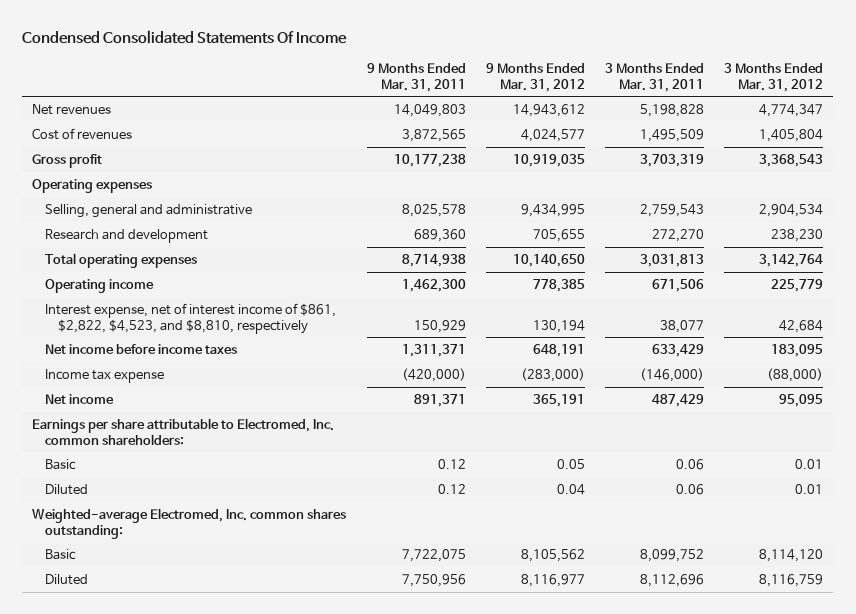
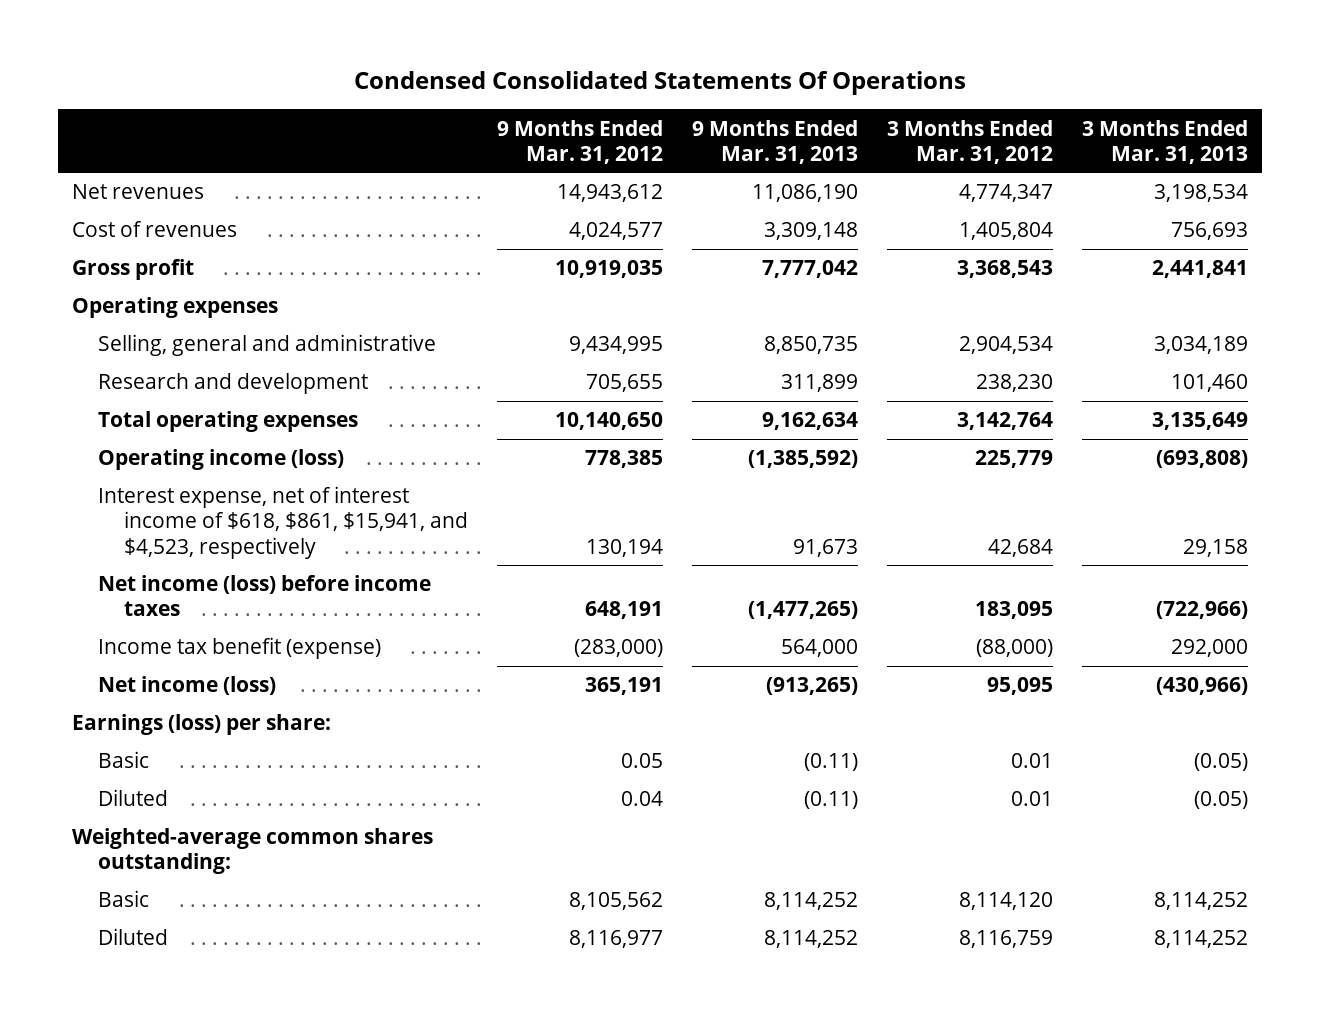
[22,29,348,44] Condensed Consolidated Statements Of Income -> [353,71,966,96] Condensed Consolidated Statements Of Operations
[366,63,466,92] 9 Months Ended Mar. 31, 2011 -> none
[604,63,704,92] 3 Months Ended Mar. 31, 2011 -> none
none -> [691,119,858,164] 9 Months Ended Mar. 31, 2013
none -> [1081,119,1248,164] 3 Months Ended Mar. 31, 2013
[45,279,155,294] Operating income -> [97,449,344,471] Operating income (loss)
[45,303,337,334] Interest expense, net of interest income of $861, $2,822, $4,523, and $8,810, respectively -> [97,486,468,559] Interest expense, net of interest income of $618, $861, $15,941, and $4,523, respectively
[45,344,238,355] Net income before income taxes -> [97,575,431,617] Net income (loss) before income taxes
[45,369,165,384] Income tax expense -> [97,637,381,660] Income tax benefit (expense)
[45,394,115,405] Net income -> [97,676,276,696] Net income (loss)
[32,418,335,445] Earnings per share attributable to Electromed, Inc. common shareholders: -> [72,714,332,736] Earnings (loss) per share:
[32,508,347,539] Weighted-average Electromed, Inc. common shares outstanding: -> [72,828,434,875] Weighted-average common shares outstanding:

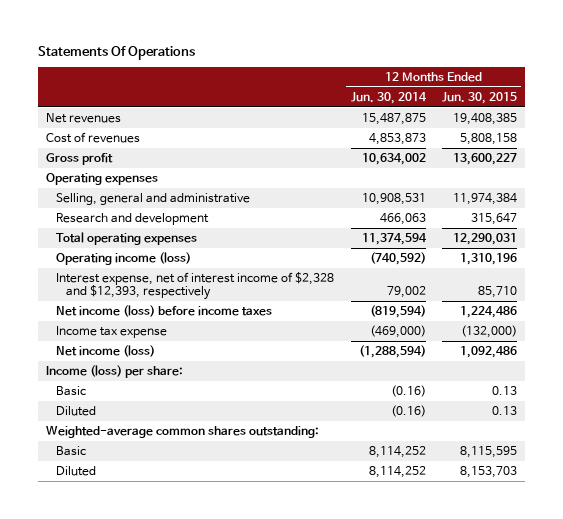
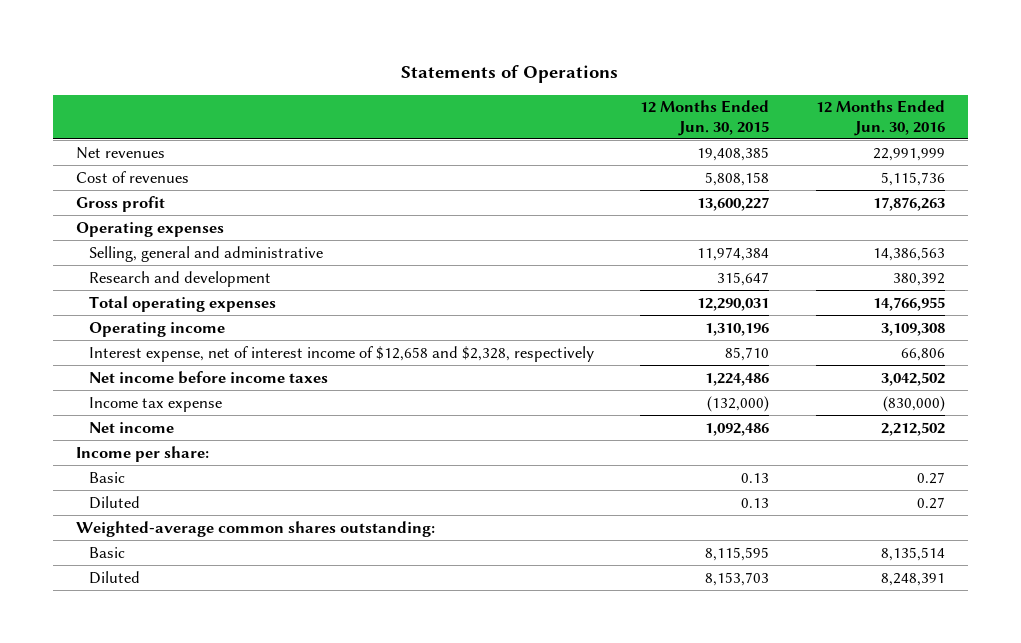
[38,45,196,60] Statements Of Operations -> [401,65,619,84] Statements of Operations
[350,91,427,104] Jun. 30, 2014 -> none
none -> [815,100,945,136] 12 Months Ended Jun. 30, 2016
[56,251,192,265] Operating income (loss) -> [88,321,225,337] Operating income
[56,271,335,301] Interest expense, net of interest income of $2,328 and $12,393, respectively -> [88,345,594,362] Interest expense, net of interest income of $12,658 and $2,328, respectively
[56,304,273,317] Net income (loss) before income taxes -> [88,370,328,384] Net income before income taxes
[56,344,156,357] Net income (loss) -> [88,421,174,433] Net income
[46,364,184,378] Income (loss) per share: -> [76,445,210,462] Income per share:

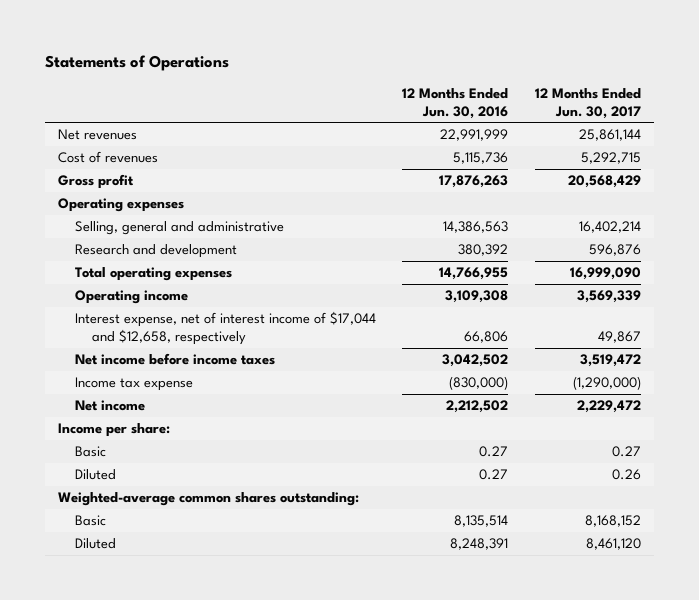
[640,100,770,136] 12 Months Ended Jun. 30, 2015 -> none
none -> [534,88,641,119] 12 Months Ended Jun. 30, 2017
[88,345,594,362] Interest expense, net of interest income of $12,658 and $2,328, respectively -> [74,311,376,345] Interest expense, net of interest income of $17,044 and $12,658, respectively

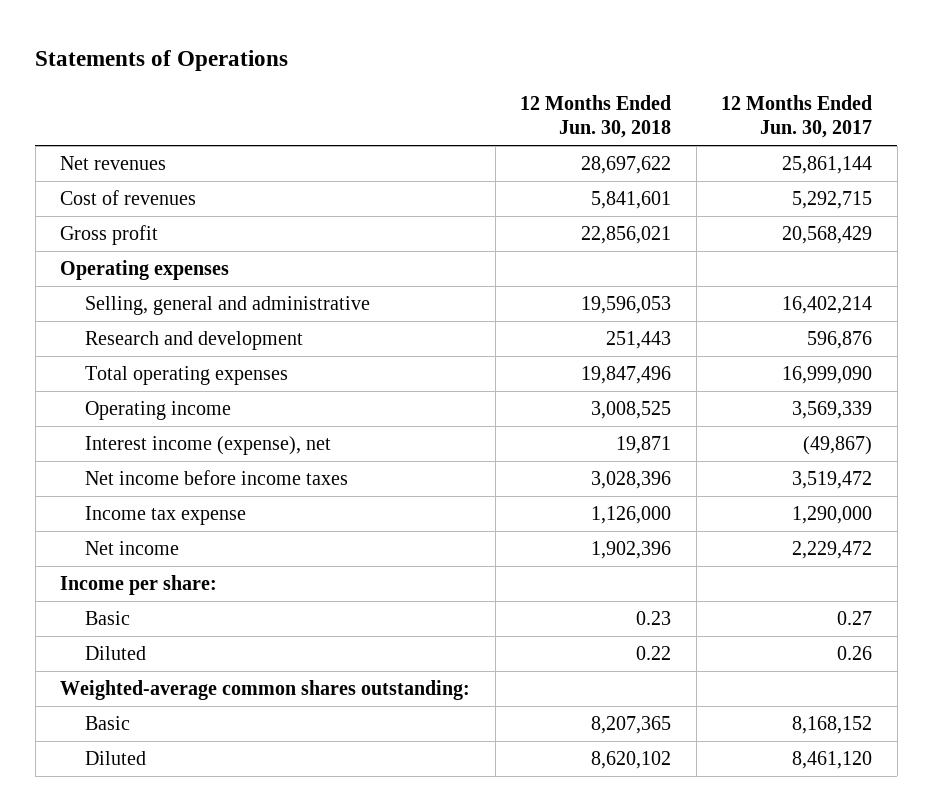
[402,88,509,119] 12 Months Ended Jun. 30, 2016 -> none
none -> [520,95,672,139] 12 Months Ended Jun. 30, 2018
[74,311,376,345] Interest expense, net of interest income of $17,044 and $12,658, respectively -> [85,435,332,455] Interest income (expense), net
[597,330,641,343] 49,867 -> [803,435,873,455] (49,867)
[572,376,641,391] (1,290,000) -> [792,505,873,524] 1,290,000

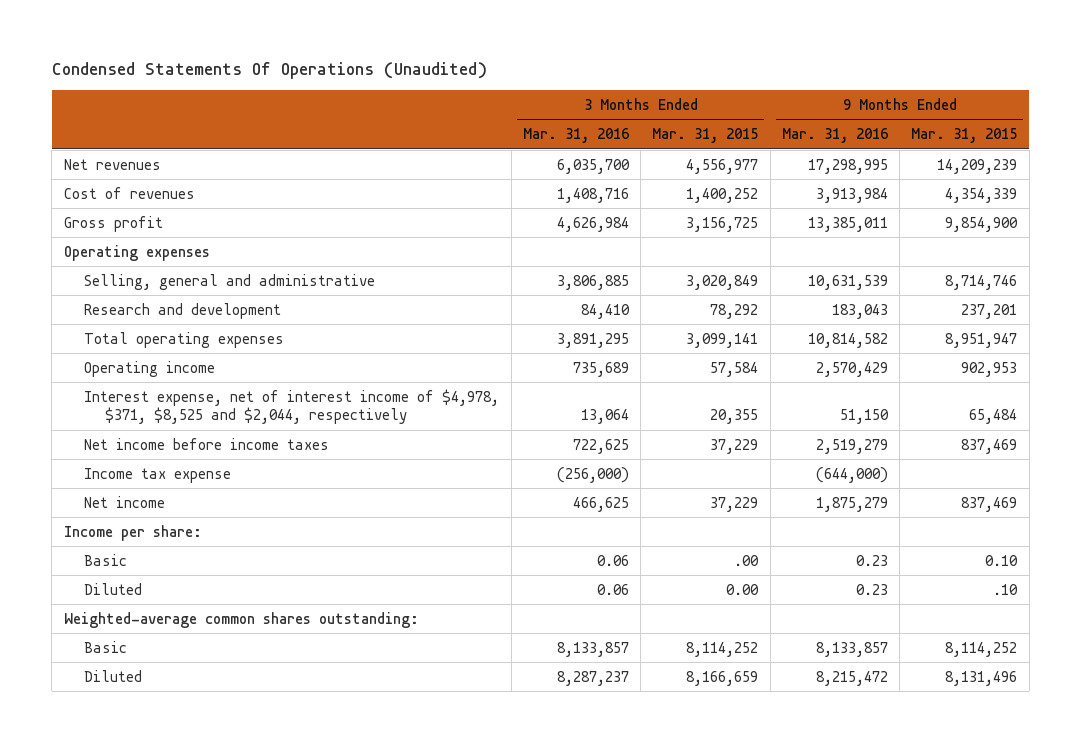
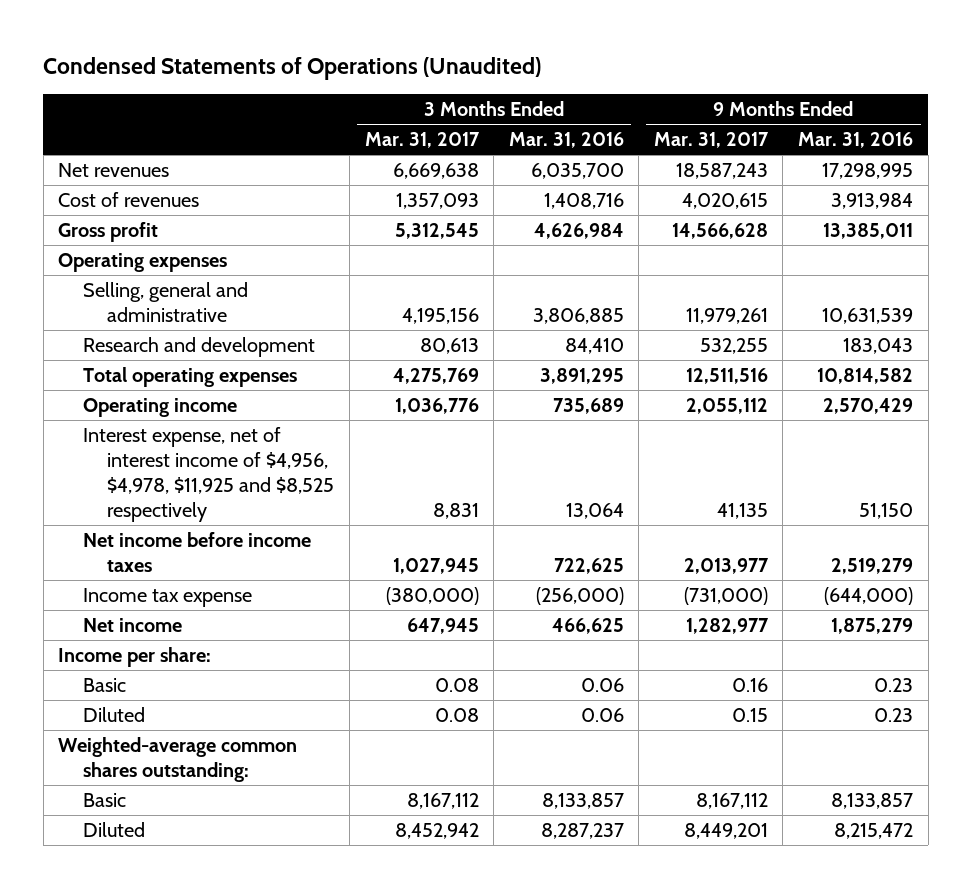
[51,62,487,80] Condensed Statements Of Operations (Unaudited) -> [43,57,542,81] Condensed Statements of Operations (Unaudited)
[652,128,759,144] Mar. 31, 2015 -> none
[911,128,1018,144] Mar. 31, 2015 -> none
none -> [364,132,480,149] Mar. 31, 2017
none -> [653,132,769,149] Mar. 31, 2017
[84,388,500,425] Interest expense, net of interest income of $4,978, $371, $8,525 and $2,044, respectively -> [82,427,335,523] Interest expense, net of interest income of $4,956, $4,978, $11,925 and $8,525 respectively

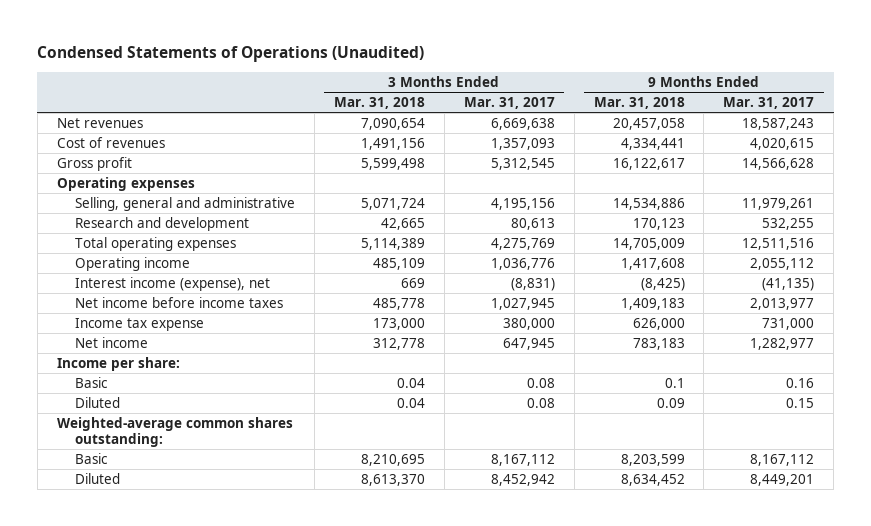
[508,132,624,149] Mar. 31, 2016 -> none
[798,132,914,149] Mar. 31, 2016 -> none
none -> [333,97,425,110] Mar. 31, 2018
none -> [593,97,685,110] Mar. 31, 2018
[82,427,335,523] Interest expense, net of interest income of $4,956, $4,978, $11,925 and $8,525 respectively -> [75,276,271,291] Interest income (expense), net
[432,503,479,520] 8,831 -> [510,277,555,291] (8,831)
[716,503,768,520] 41,135 -> [762,277,815,291] (41,135)
[385,587,479,606] (380,000) -> [502,317,555,330] 380,000
[683,587,768,606] (731,000) -> [762,317,815,330] 731,000

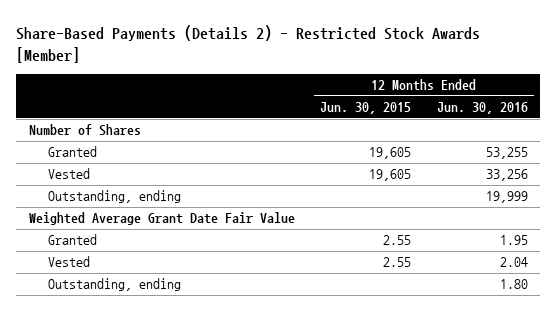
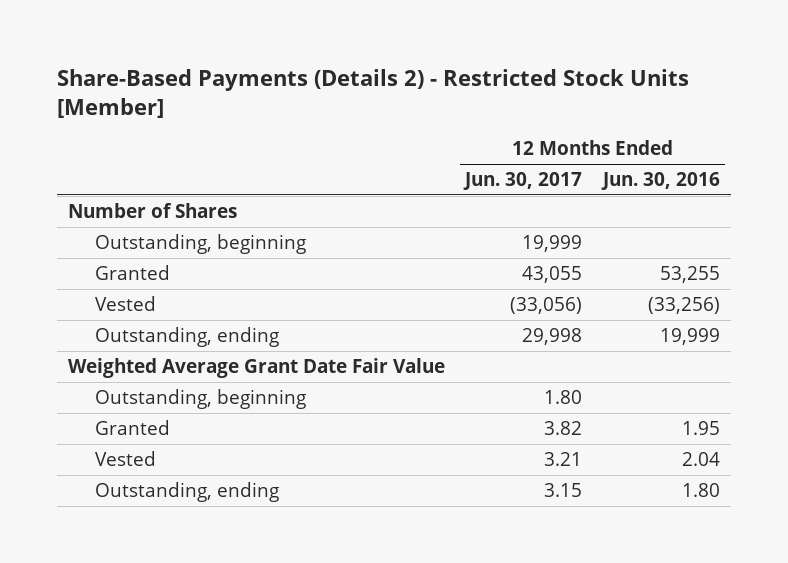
[16,25,481,63] Share-Based Payments (Details 2) - Restricted Stock Awards [Member] -> [57,69,690,118] Share-Based Payments (Details 2) - Restricted Stock Units [Member]
[320,102,412,115] Jun. 30, 2015 -> none
none -> [463,172,583,191] Jun. 30, 2017
none -> [94,233,306,254] Outstanding, beginning
[485,169,528,182] 33,256 -> [648,296,721,314] (33,256)
none -> [94,388,306,409] Outstanding, beginning

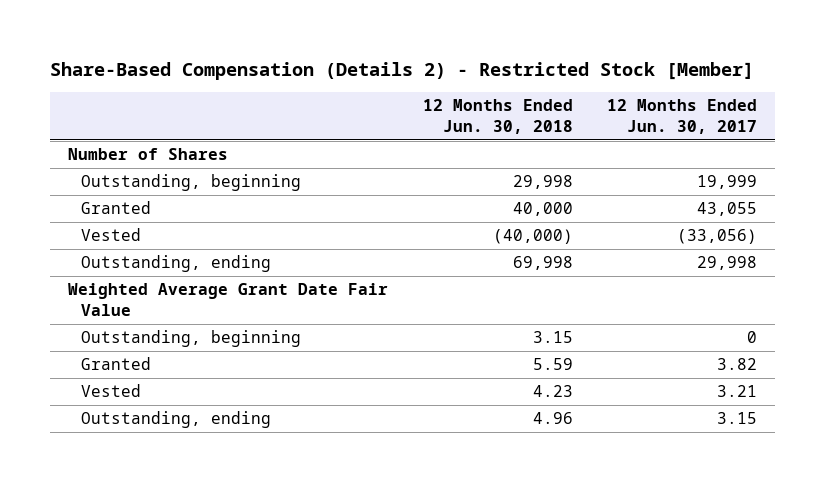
[57,69,690,118] Share-Based Payments (Details 2) - Restricted Stock Units [Member] -> [50,61,755,80] Share-Based Compensation (Details 2) - Restricted Stock [Member]
[601,172,721,191] Jun. 30, 2016 -> none
none -> [422,99,573,134] 12 Months Ended Jun. 30, 2018
[544,389,583,404] 1.80 -> [747,331,758,344] 0

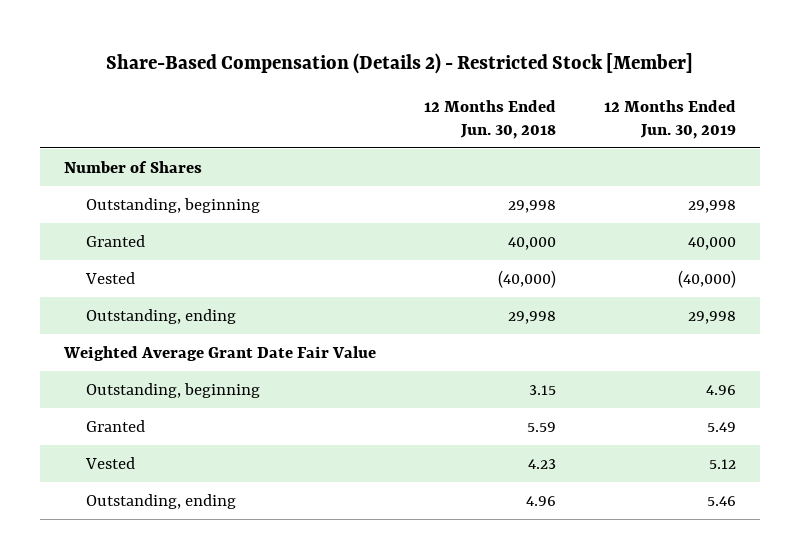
[607,99,758,134] 12 Months Ended Jun. 30, 2017 -> none
none -> [604,99,737,139] 12 Months Ended Jun. 30, 2019
[512,256,573,271] 69,998 -> [507,310,556,324] 29,998

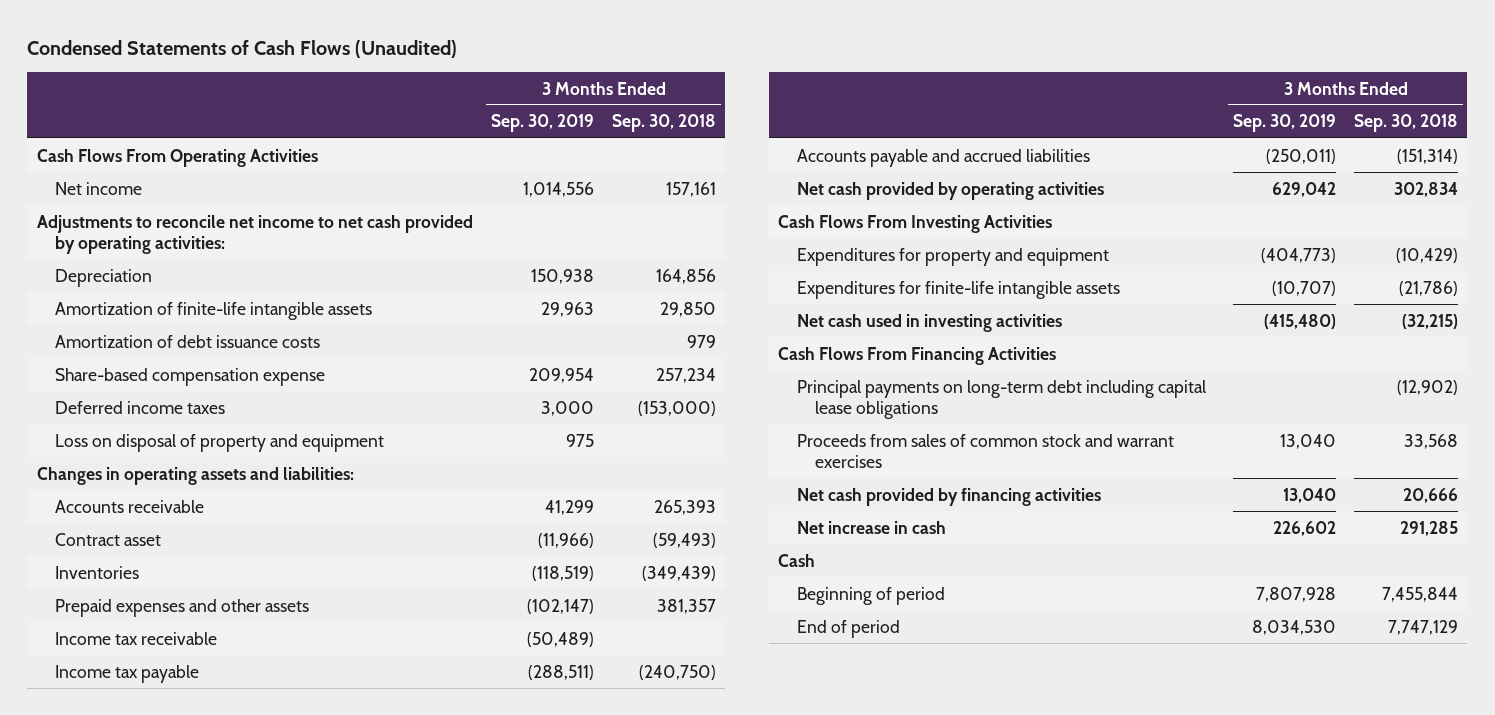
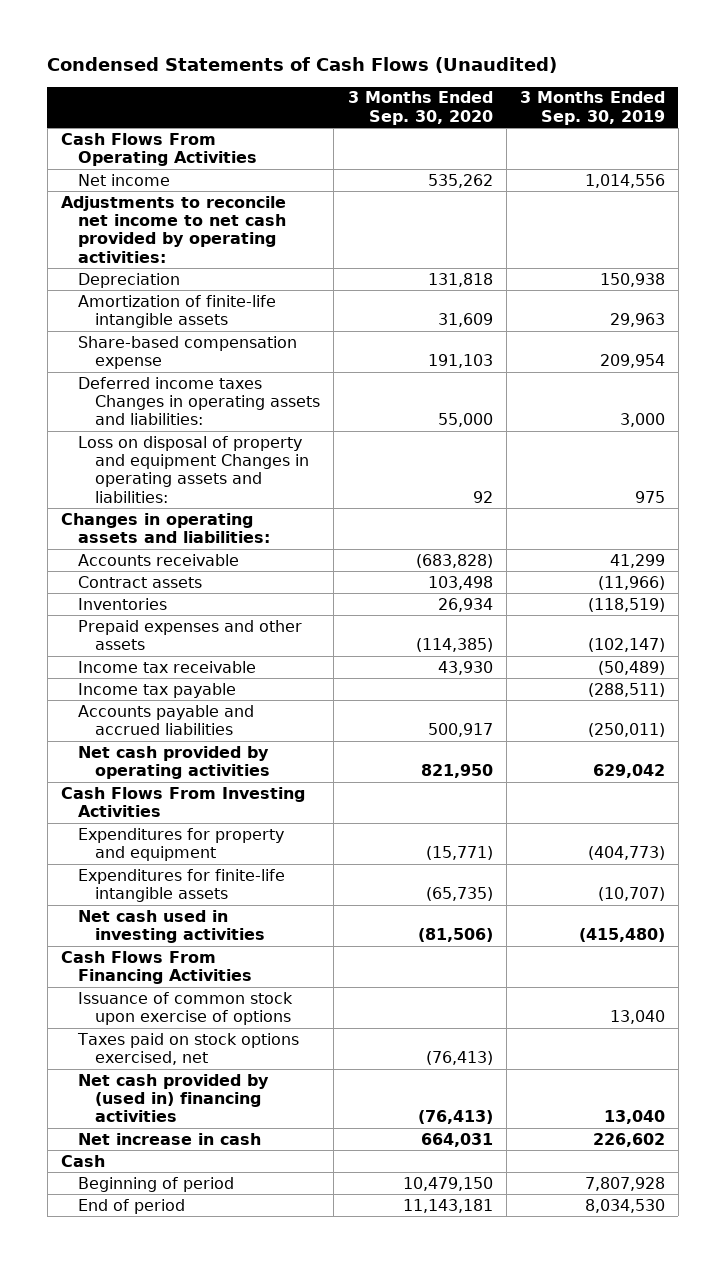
[612,114,717,133] Sep. 30, 2018 -> none
none -> [347,91,493,125] 3 Months Ended Sep. 30, 2020
[55,334,321,348] Amortization of debt issuance costs -> none
[55,400,226,414] Deferred income taxes -> [78,376,321,426] Deferred income taxes Changes in operating assets and liabilities:
[55,433,385,452] Loss on disposal of property and equipment -> [78,435,310,503] Loss on disposal of property and equipment Changes in operating assets and liabilities:
[55,532,162,546] Contract asset -> [78,575,203,588] Contract assets
[796,379,1206,419] Principal payments on long-term debt including capital lease obligations -> none
[796,433,1174,468] Proceeds from sales of common stock and warrant exercises -> [78,991,294,1026] Issuance of common stock upon exercise of options
none -> [77,1032,300,1066] Taxes paid on stock options exercised, net
[796,487,1101,506] Net cash provided by financing activities -> [78,1073,270,1123] Net cash provided by (used in) financing activities

